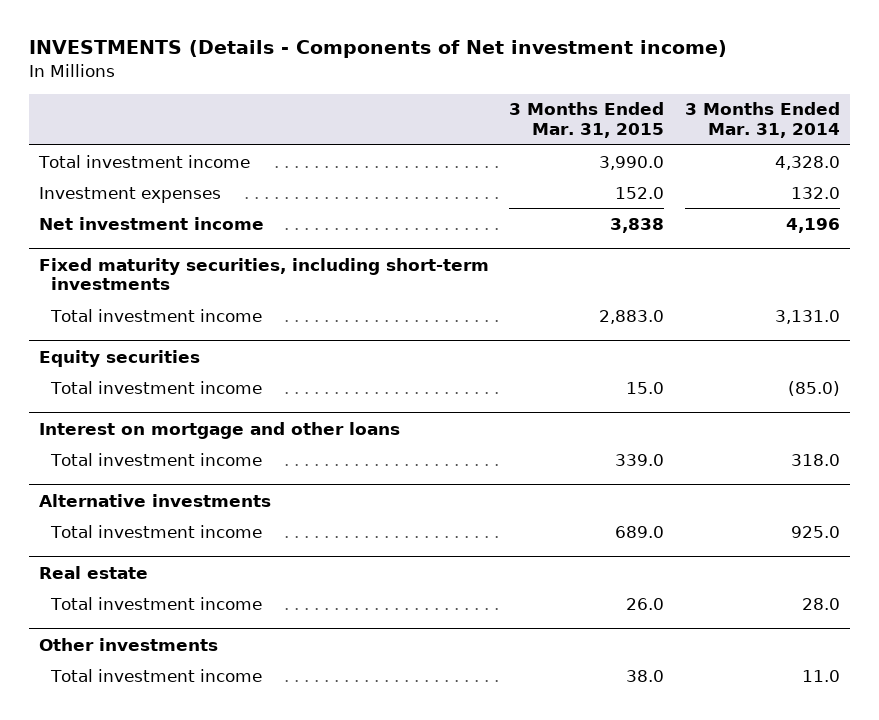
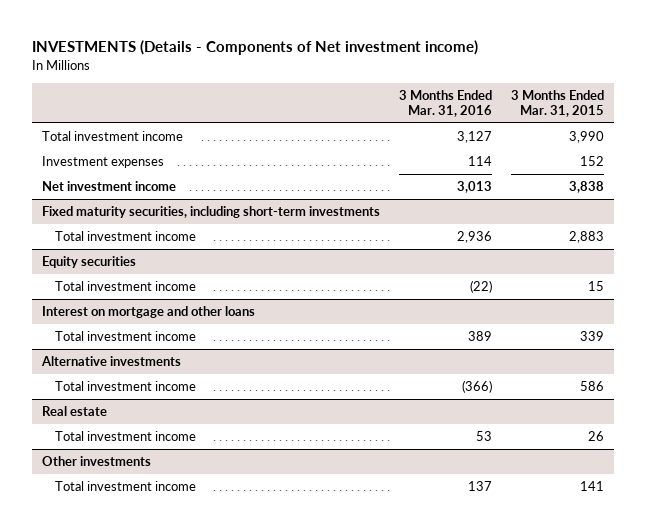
[685,102,841,139] 3 Months Ended Mar. 31, 2014 -> none
none -> [399,89,493,117] 3 Months Ended Mar. 31, 2016
[599,155,665,170] 3,990.0 -> [569,131,605,144] 3,990
[615,186,665,199] 152.0 -> [580,156,605,167] 152
[599,309,665,324] 2,883.0 -> [569,231,605,244] 2,883
[626,381,665,394] 15.0 -> [588,281,605,292] 15
[615,453,665,466] 339.0 -> [580,331,605,342] 339
[615,525,665,538] 689.0 -> [580,381,605,392] 586
[626,597,665,610] 26.0 -> [588,431,605,442] 26
[626,669,665,682] 38.0 -> [580,481,605,492] 141

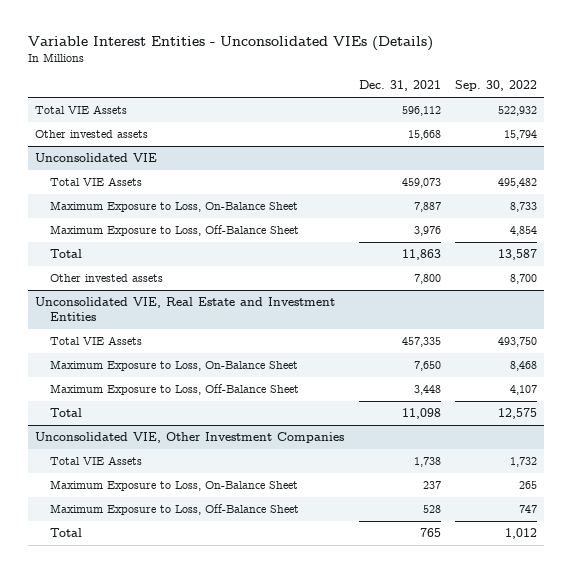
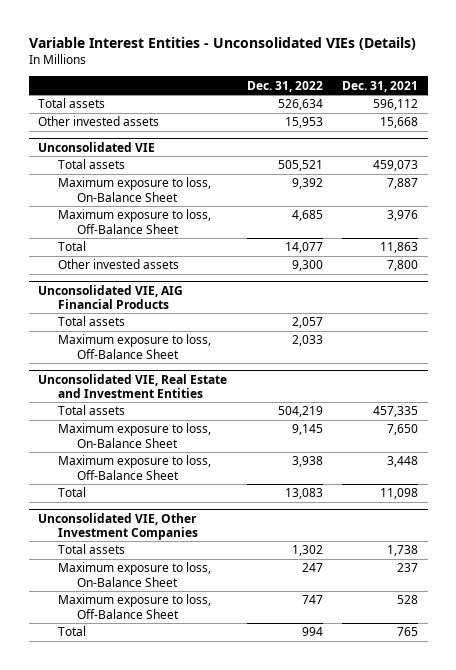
[455,80,538,92] Sep. 30, 2022 -> none
none -> [246,80,323,92] Dec. 31, 2022
[35,105,128,115] Total VIE Assets -> [38,98,106,109] Total assets
[50,177,143,187] Total VIE Assets -> [57,159,125,170] Total assets
[50,201,299,213] Maximum Exposure to Loss, On-Balance Sheet -> [57,177,211,202] Maximum exposure to loss, On-Balance Sheet
[50,225,300,237] Maximum Exposure to Loss, Off-Balance Sheet -> [57,209,211,234] Maximum exposure to loss, Off-Balance Sheet
none -> [38,284,184,309] Unconsolidated VIE, AIG Financial Products
none -> [57,316,125,327] Total assets
none -> [57,334,211,359] Maximum exposure to loss, Off-Balance Sheet
[50,336,143,346] Total VIE Assets -> [57,405,125,416] Total assets
[50,360,299,372] Maximum Exposure to Loss, On-Balance Sheet -> [57,423,211,448] Maximum exposure to loss, On-Balance Sheet
[50,384,300,396] Maximum Exposure to Loss, Off-Balance Sheet -> [57,455,211,480] Maximum exposure to loss, Off-Balance Sheet
[50,456,143,466] Total VIE Assets -> [57,544,125,555] Total assets
[50,480,299,492] Maximum Exposure to Loss, On-Balance Sheet -> [57,562,211,587] Maximum exposure to loss, On-Balance Sheet
[50,504,300,516] Maximum Exposure to Loss, Off-Balance Sheet -> [57,594,211,619] Maximum exposure to loss, Off-Balance Sheet

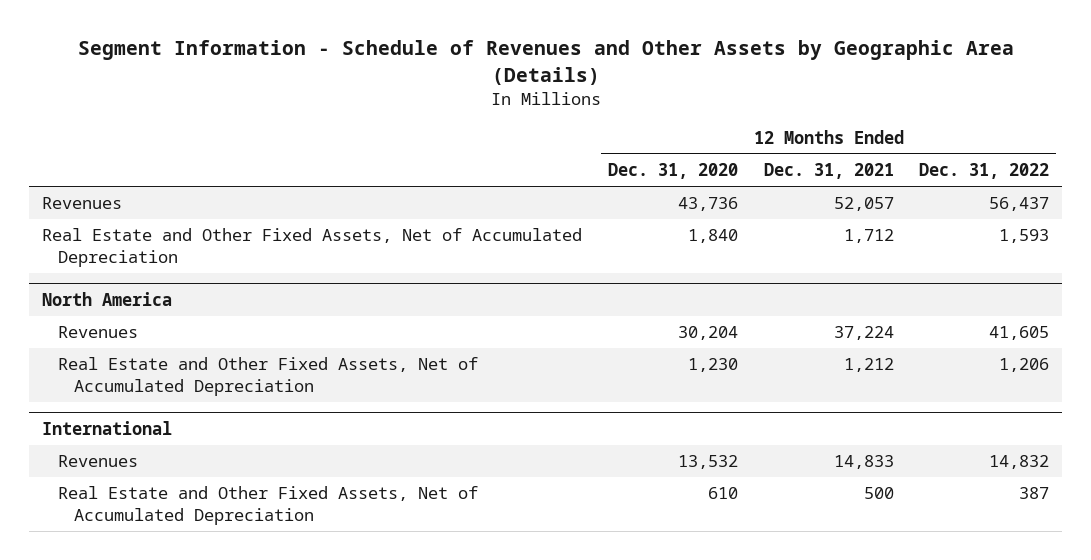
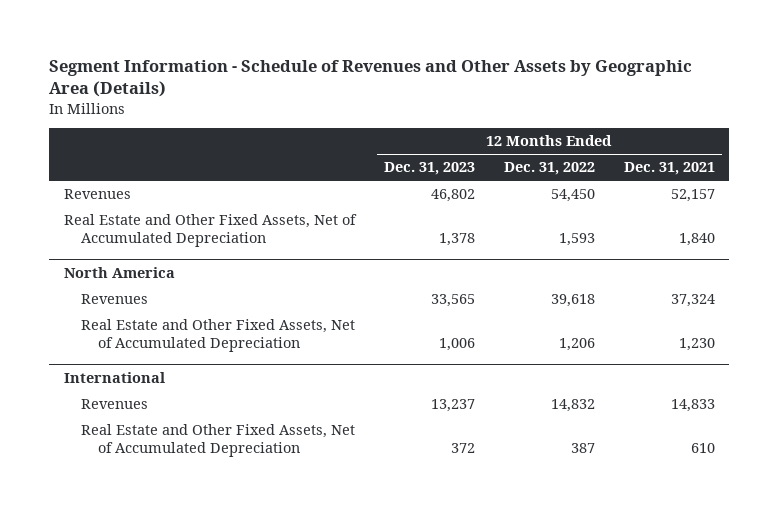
[607,163,738,180] Dec. 31, 2020 -> none
none -> [383,162,475,176] Dec. 31, 2023
[833,197,894,212] 52,057 -> [670,189,715,203] 52,157
[989,197,1050,212] 56,437 -> [550,189,595,203] 54,450
[843,229,894,244] 1,712 -> [678,232,715,246] 1,840
[833,326,894,341] 37,224 -> [670,294,715,308] 37,324
[989,326,1050,341] 41,605 -> [550,294,595,308] 39,618
[843,358,894,373] 1,212 -> [678,337,715,351] 1,230
[863,487,894,500] 500 -> [690,442,715,453] 610

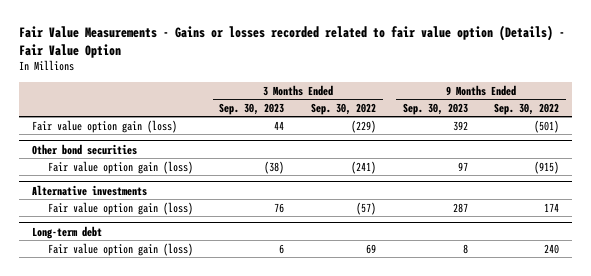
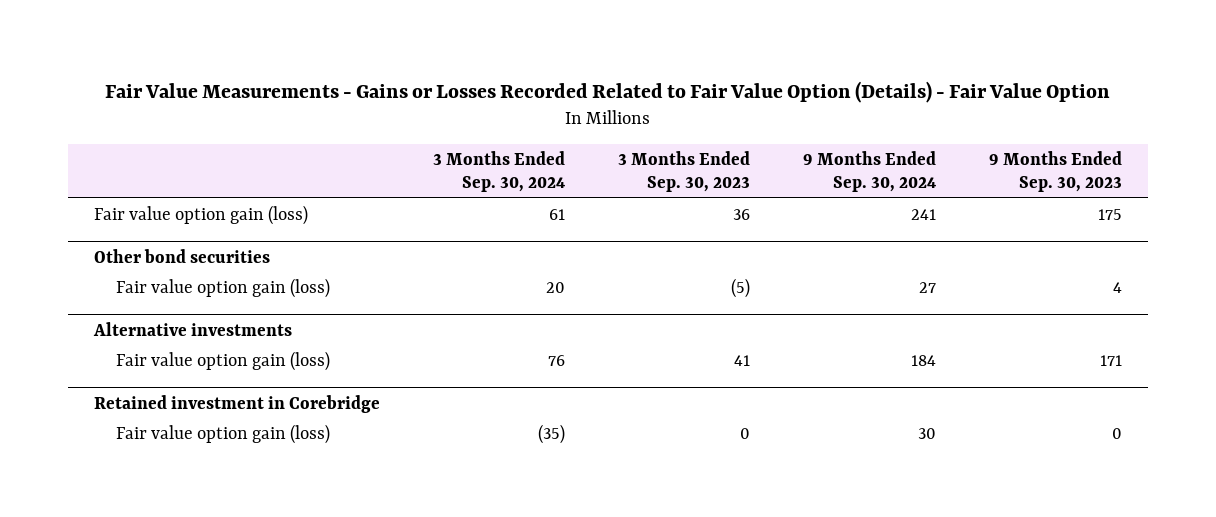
[18,24,565,58] Fair Value Measurements - Gains or losses recorded related to fair value option (Details) - Fair Value Option -> [104,80,1110,103] Fair Value Measurements - Gains or Losses Recorded Related to Fair Value Option (Details) - Fair Value Option
[311,102,377,115] Sep. 30, 2022 -> none
[494,102,560,115] Sep. 30, 2022 -> none
none -> [432,150,565,192] 3 Months Ended Sep. 30, 2024
none -> [802,150,936,192] 9 Months Ended Sep. 30, 2024
[274,120,285,130] 44 -> [732,208,750,220] 36
[452,120,468,131] 392 -> [1097,208,1122,220] 175
[264,160,285,174] (38) -> [730,277,750,298] (5)
[457,161,468,171] 97 -> [1112,281,1122,293] 4
[274,202,285,213] 76 -> [733,354,750,366] 41
[452,202,468,213] 287 -> [1099,354,1122,366] 171
[31,225,102,239] Long-term debt -> [94,394,381,413] Retained investment in Corebridge
[279,243,285,254] 6 -> [739,427,750,439] 0
[462,243,468,254] 8 -> [1111,427,1122,439] 0

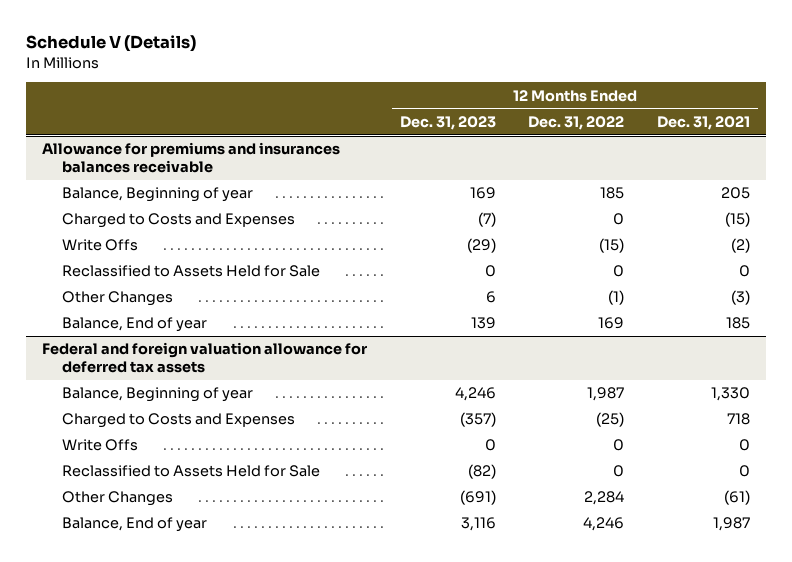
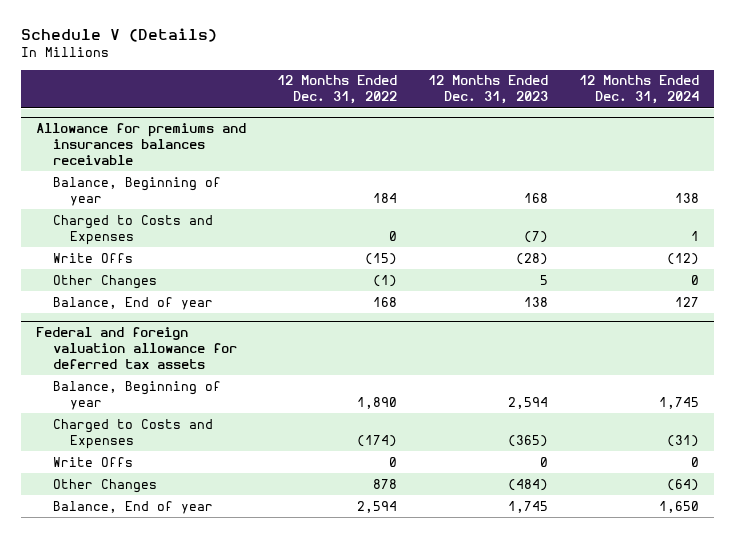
[656,115,750,130] Dec. 31, 2021 -> none
none -> [578,75,699,105] 12 Months Ended Dec. 31, 2024
[469,187,496,200] 169 -> [523,192,548,203] 168
[600,187,625,200] 185 -> [373,192,398,203] 184
[61,265,320,278] Reclassified to Assets Held for Sale -> none
[466,238,496,254] (29) -> [515,252,548,265] (28)
[485,291,496,304] 6 -> [539,274,548,285] 5
[470,317,496,330] 139 -> [523,296,548,307] 138
[598,317,625,330] 169 -> [373,296,398,307] 168
[454,387,496,402] 4,246 -> [507,396,548,409] 2,594
[587,387,625,402] 1,987 -> [357,396,398,409] 1,890
[459,412,496,428] (357) -> [507,434,548,447] (365)
[596,412,625,428] (25) -> [357,434,398,447] (174)
[61,465,320,478] Reclassified to Assets Held for Sale -> none
[459,490,496,506] (691) -> [507,478,548,491] (484)
[584,491,625,506] 2,284 -> [373,478,398,489] 878
[460,517,496,532] 3,116 -> [507,500,548,513] 1,745
[583,517,625,532] 4,246 -> [357,500,398,513] 2,594

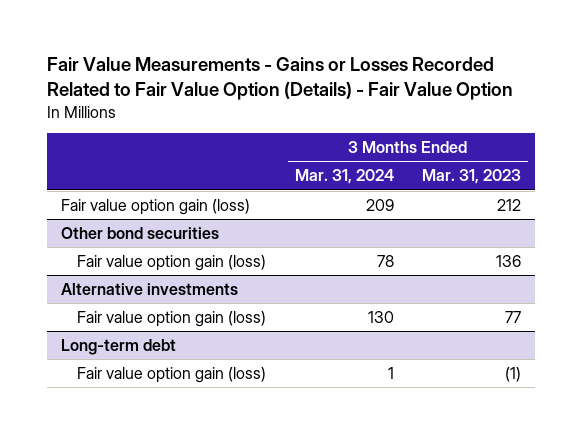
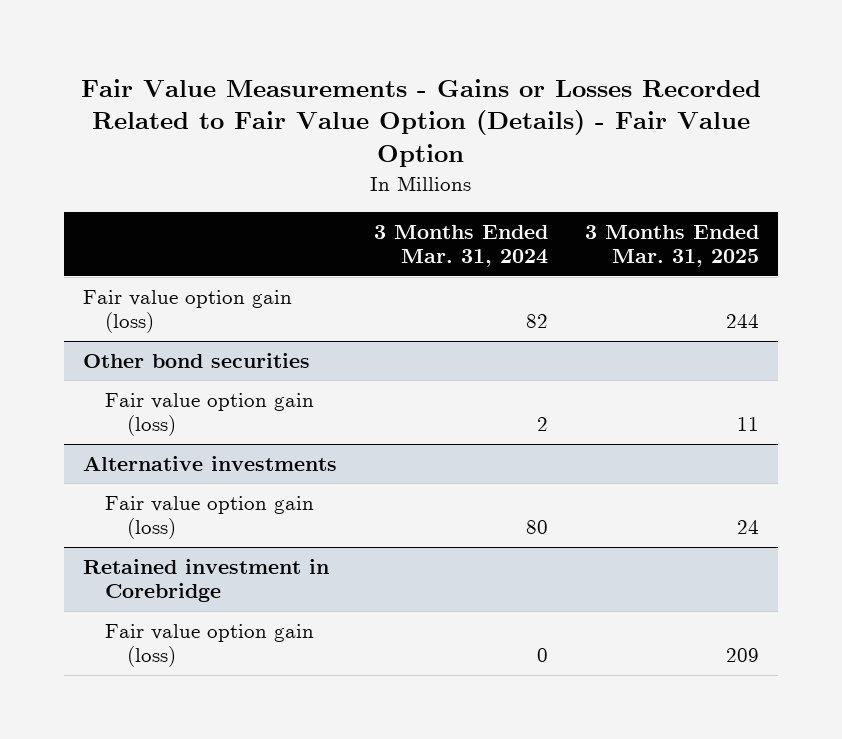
[421,169,521,185] Mar. 31, 2023 -> none
none -> [585,224,760,268] 3 Months Ended Mar. 31, 2025
[365,198,394,211] 209 -> [525,314,548,329] 82
[376,254,394,267] 78 -> [536,417,548,432] 2
[367,310,394,323] 130 -> [525,520,548,535] 80
[60,338,176,355] Long-term debt -> [82,558,329,603] Retained investment in Corebridge
[387,366,394,379] 1 -> [536,648,548,663] 0

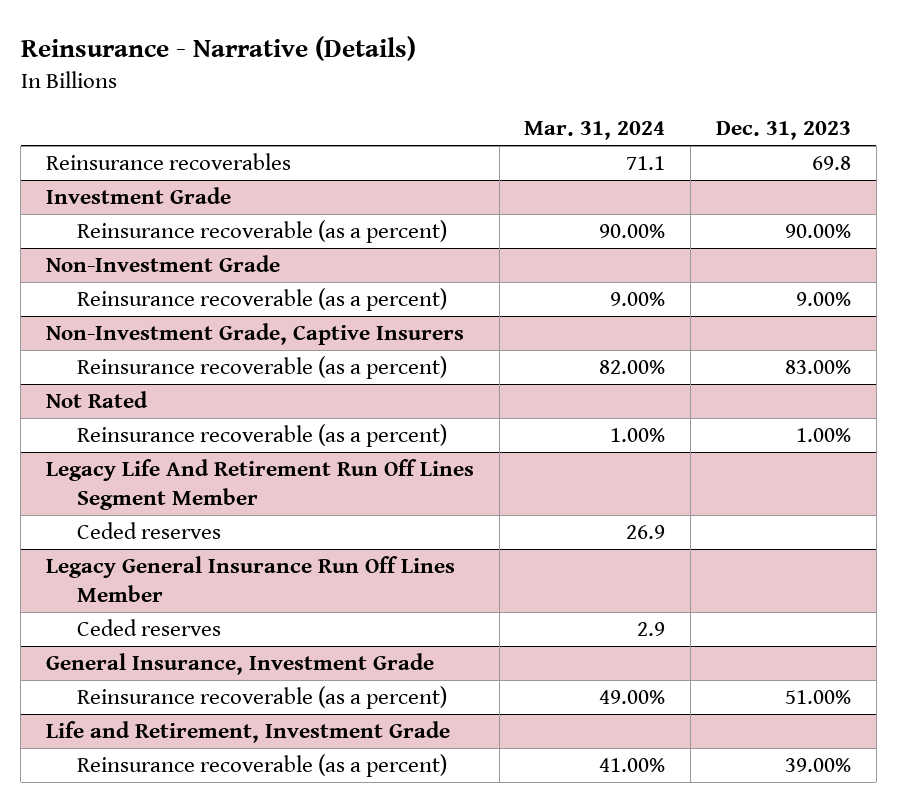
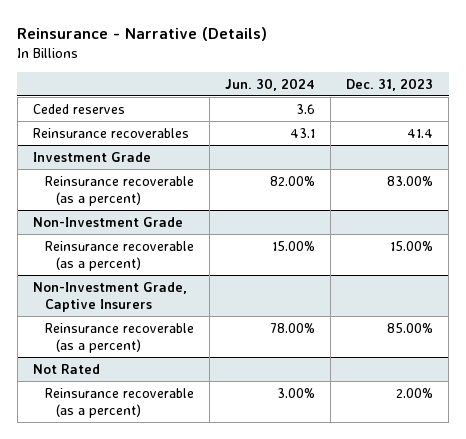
[524,121,666,141] Mar. 31, 2024 -> none
none -> [224,77,315,91] Jun. 30, 2024
none -> [33,103,126,114] Ceded reserves
[811,156,851,171] 69.8 -> [407,128,434,138] 41.4
[784,224,851,239] 90.00% -> [387,175,434,186] 83.00%
[795,292,851,307] 9.00% -> [390,240,434,251] 15.00%
[784,360,851,375] 83.00% -> [387,322,434,333] 85.00%
[45,459,474,510] Legacy Life And Retirement Run Off Lines Segment Member -> none
[76,522,221,540] Ceded reserves -> none
[45,556,455,602] Legacy General Insurance Run Off Lines Member -> none
[76,619,221,637] Ceded reserves -> none
[45,653,434,676] General Insurance, Investment Grade -> none
[76,686,447,710] Reinsurance recoverable (as a percent) -> none
[45,721,450,744] Life and Retirement, Investment Grade -> none
[76,754,447,778] Reinsurance recoverable (as a percent) -> none
[795,428,851,443] 1.00% -> [396,387,434,398] 2.00%

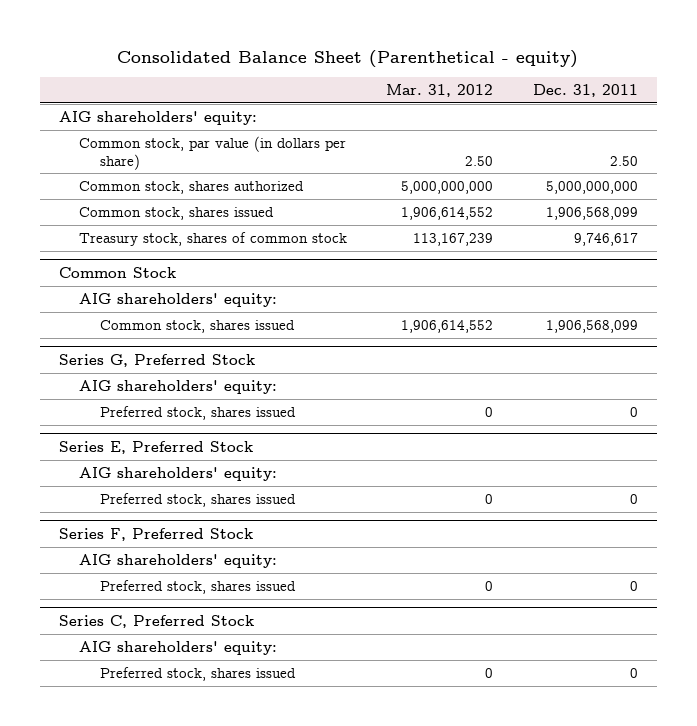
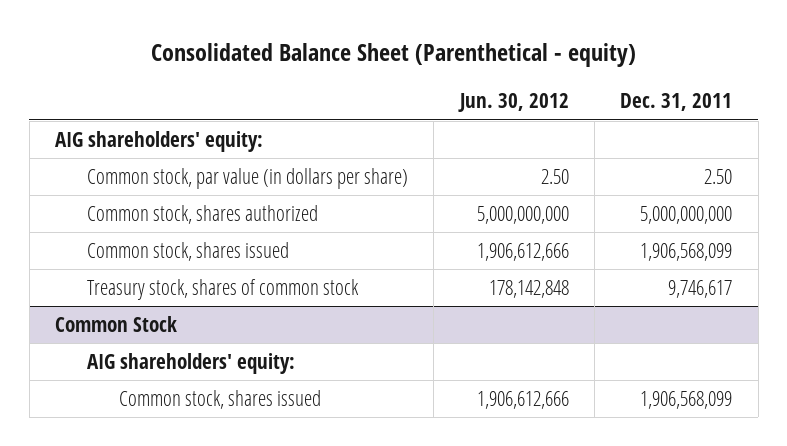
[386,84,494,98] Mar. 31, 2012 -> none
none -> [457,93,569,113] Jun. 30, 2012
[59,353,256,367] Series G, Preferred Stock -> none
[79,379,278,394] AIG shareholders' equity: -> none
[99,405,296,420] Preferred stock, shares issued -> none
[59,440,254,454] Series E, Preferred Stock -> none
[79,466,278,481] AIG shareholders' equity: -> none
[99,492,296,507] Preferred stock, shares issued -> none
[59,527,254,541] Series F, Preferred Stock -> none
[79,553,278,568] AIG shareholders' equity: -> none
[99,579,296,594] Preferred stock, shares issued -> none
[59,614,255,628] Series C, Preferred Stock -> none
[79,640,278,655] AIG shareholders' equity: -> none
[99,666,296,681] Preferred stock, shares issued -> none

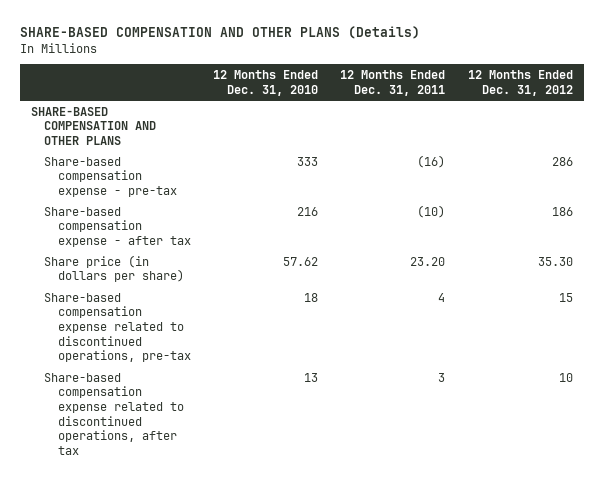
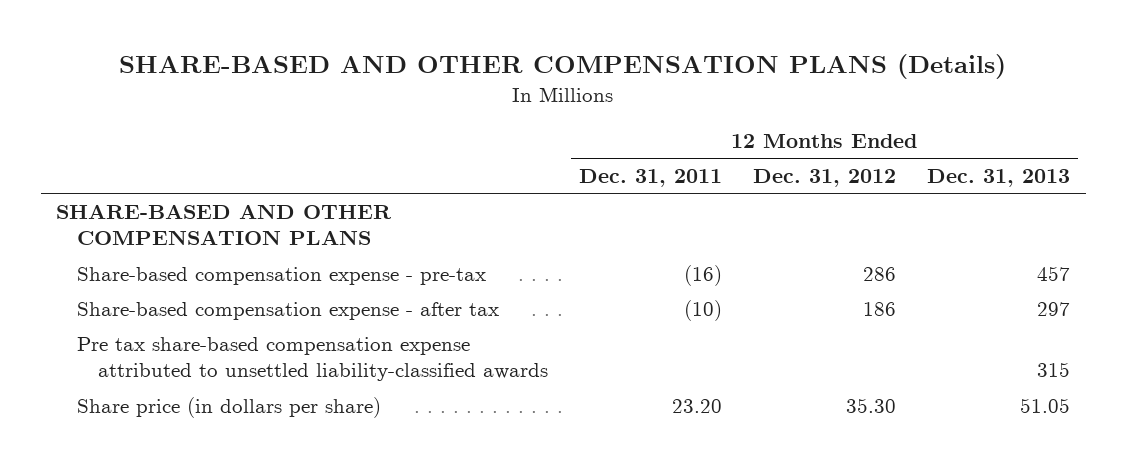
[19,26,420,40] SHARE-BASED COMPENSATION AND OTHER PLANS (Details) -> [119,54,1007,80] SHARE-BASED AND OTHER COMPENSATION PLANS (Details)
[213,69,319,96] 12 Months Ended Dec. 31, 2010 -> none
none -> [926,169,1070,188] Dec. 31, 2013
[30,106,157,145] SHARE-BASED COMPENSATION AND OTHER PLANS -> [56,203,393,246] SHARE-BASED AND OTHER COMPENSATION PLANS
none -> [76,336,548,382] Pre tax share-based compensation expense attributed to unsettled liability-classified awards
[44,292,192,363] Share-based compensation expense related to discontinued operations, pre-tax -> none
[44,372,185,455] Share-based compensation expense related to discontinued operations, after tax -> none

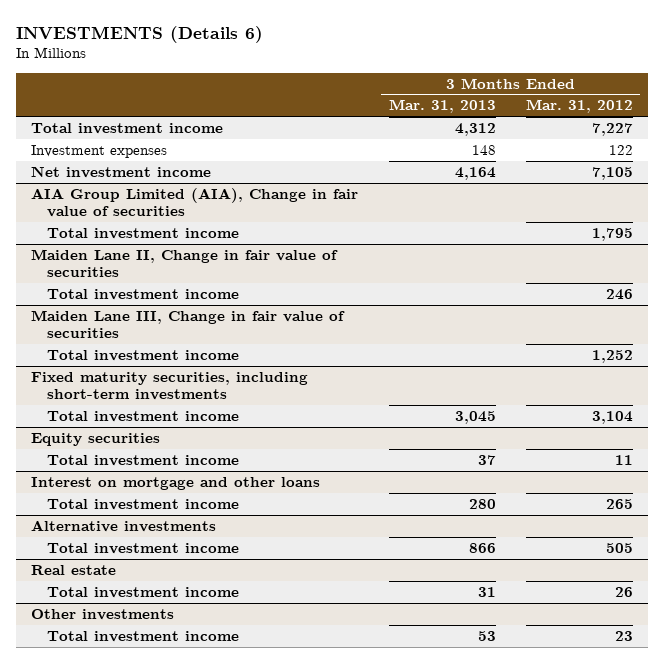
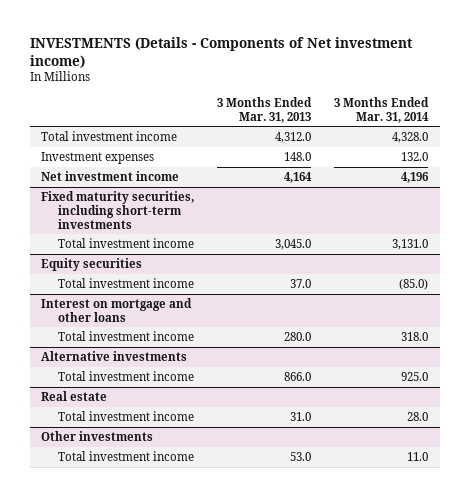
[16,25,264,43] INVESTMENTS (Details 6) -> [29,36,413,68] INVESTMENTS (Details - Components of Net investment income)
[525,99,633,114] Mar. 31, 2012 -> none
none -> [334,97,430,123] 3 Months Ended Mar. 31, 2014
[454,122,496,136] 4,312 -> [275,131,312,143] 4,312.0
[471,144,496,155] 148 -> [284,151,312,161] 148.0
[31,187,359,218] AIA Group Limited (AIA), Change in fair value of securities -> none
[47,227,240,239] Total investment income -> none
[31,248,339,278] Maiden Lane II, Change in fair value of securities -> none
[47,288,240,300] Total investment income -> none
[31,309,346,339] Maiden Lane III, Change in fair value of securities -> none
[47,349,240,361] Total investment income -> none
[454,410,496,424] 3,045 -> [275,238,312,250] 3,045.0
[477,454,496,465] 37 -> [290,278,312,288] 37.0
[468,498,496,509] 280 -> [284,331,312,341] 280.0
[468,542,496,553] 866 -> [284,371,312,381] 866.0
[477,586,496,597] 31 -> [290,411,312,421] 31.0
[477,630,496,641] 53 -> [290,451,312,461] 53.0

